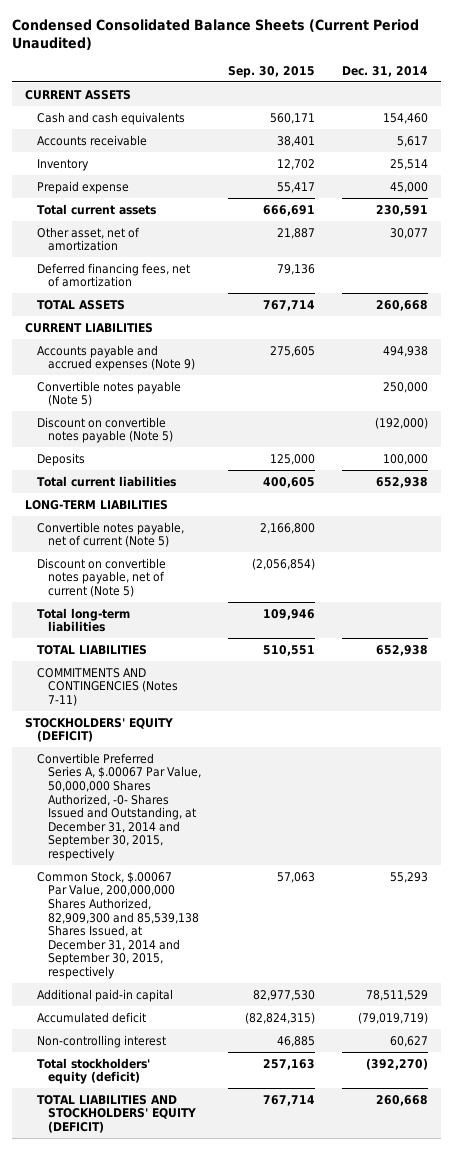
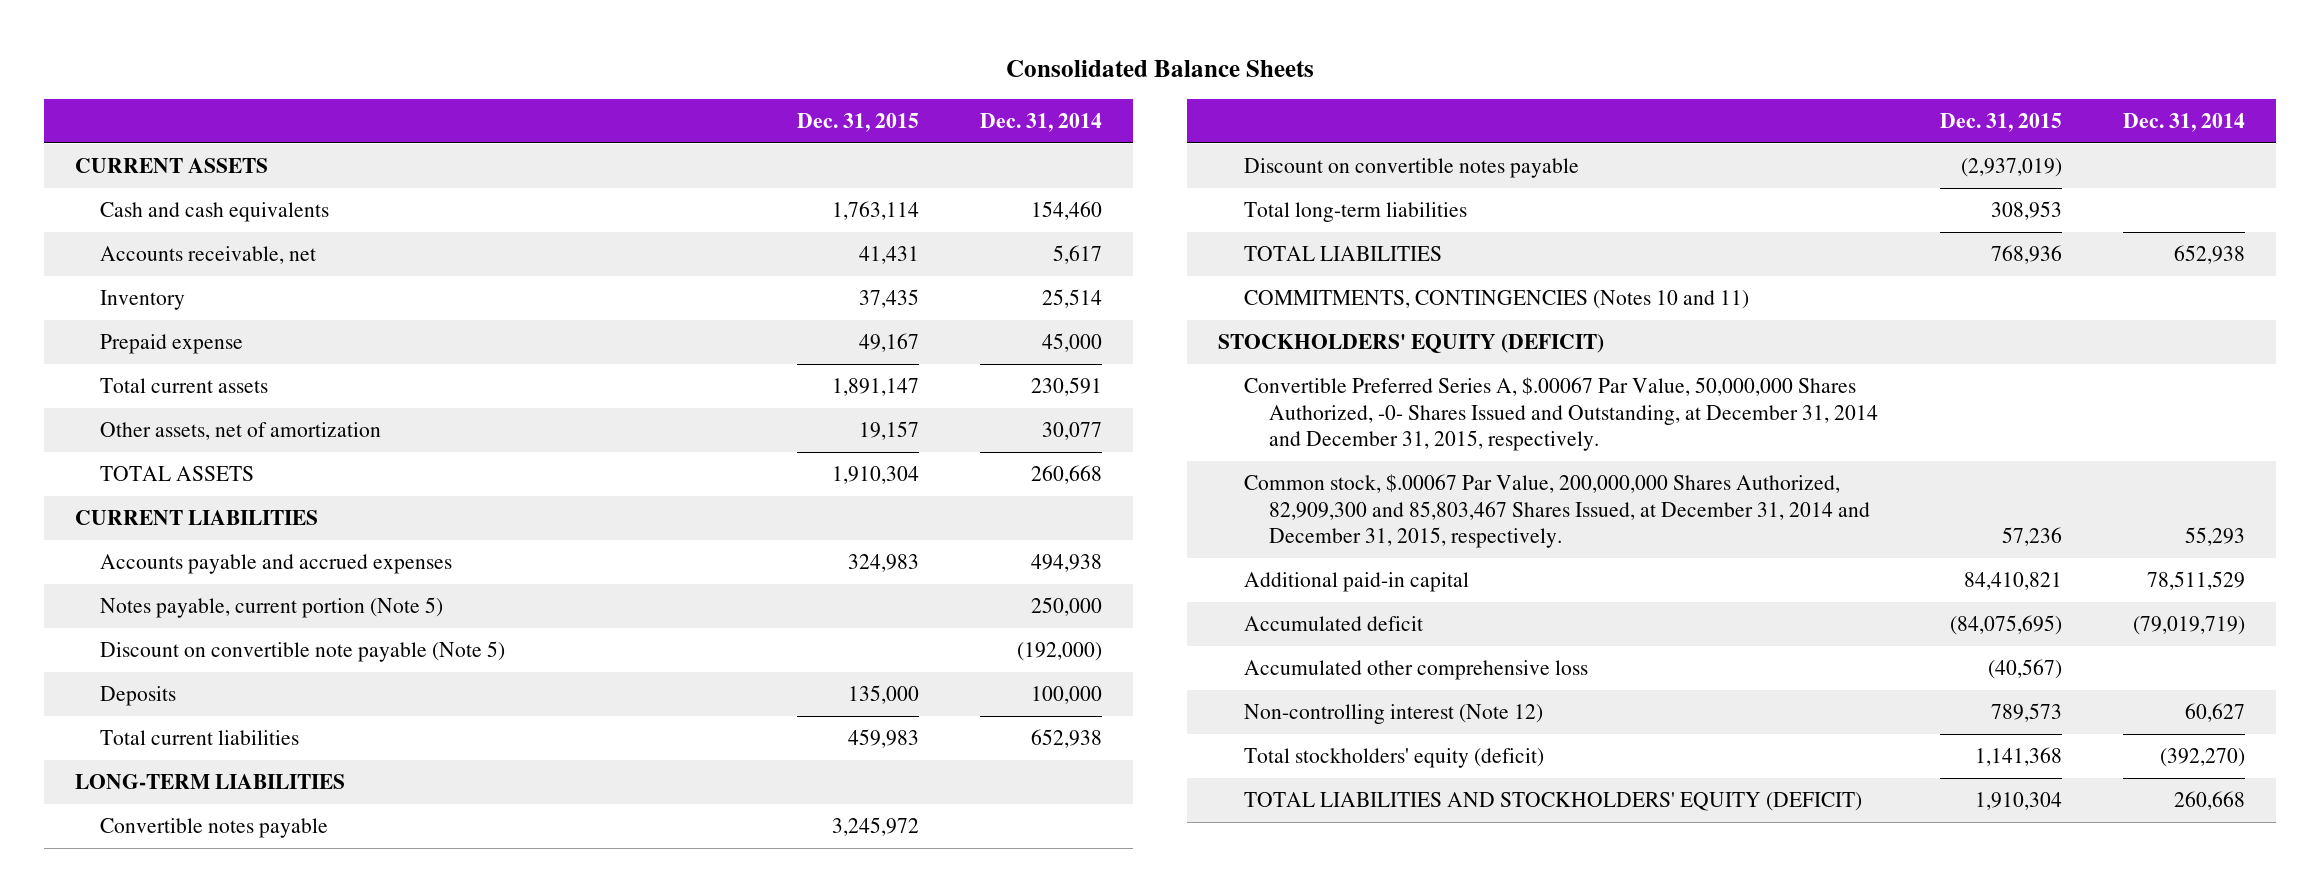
[11,18,419,50] Condensed Consolidated Balance Sheets (Current Period Unaudited) -> [1006,60,1315,78] Consolidated Balance Sheets
[228,65,316,78] Sep. 30, 2015 -> none
none -> [796,113,919,133] Dec. 31, 2015
[36,134,147,146] Accounts receivable -> [100,246,317,265] Accounts receivable, net
[36,262,190,288] Deferred financing fees, net of amortization -> none
[36,226,140,252] Other asset, net of amortization -> [100,422,382,441] Other assets, net of amortization
[36,344,196,372] Accounts payable and accrued expenses (Note 9) -> [100,554,453,575] Accounts payable and accrued expenses
[36,380,181,407] Convertible notes payable (Note 5) -> [100,597,444,619] Notes payable, current portion (Note 5)
[36,416,174,444] Discount on convertible notes payable (Note 5) -> [100,641,506,663] Discount on convertible note payable (Note 5)
[36,521,184,548] Convertible notes payable, net of current (Note 5) -> [100,818,329,839] Convertible notes payable
[36,557,166,597] Discount on convertible notes payable, net of current (Note 5) -> [1243,158,1579,179] Discount on convertible notes payable
[36,667,179,706] COMMITMENTS AND CONTINGENCIES (Notes 7-11) -> [1243,290,1749,310] COMMITMENTS, CONTINGENCIES (Notes 10 and 11)
[36,752,202,862] Convertible Preferred Series A, $.00067 Par Value, 50,000,000 Shares Authorized, -0- Shares Issued and Outstanding, at December 31, 2014 and September 30, 2015, respectively -> [1243,377,1879,452] Convertible Preferred Series A, $.00067 Par Value, 50,000,000 Shares Authorized, -0- Shares Issued and Outstanding, at December 31, 2014 and December 31, 2015, respectively.
[36,870,200,980] Common Stock, $.00067 Par Value, 200,000,000 Shares Authorized, 82,909,300 and 85,539,138 Shares Issued, at December 31, 2014 and September 30, 2015, respectively -> [1243,474,1871,549] Common stock, $.00067 Par Value, 200,000,000 Shares Authorized, 82,909,300 and 85,803,467 Shares Issued, at December 31, 2014 and December 31, 2015, respectively.
none -> [1243,660,1588,681] Accumulated other comprehensive loss
[36,1034,166,1048] Non-controlling interest -> [1243,704,1543,725] Non-controlling interest (Note 12)

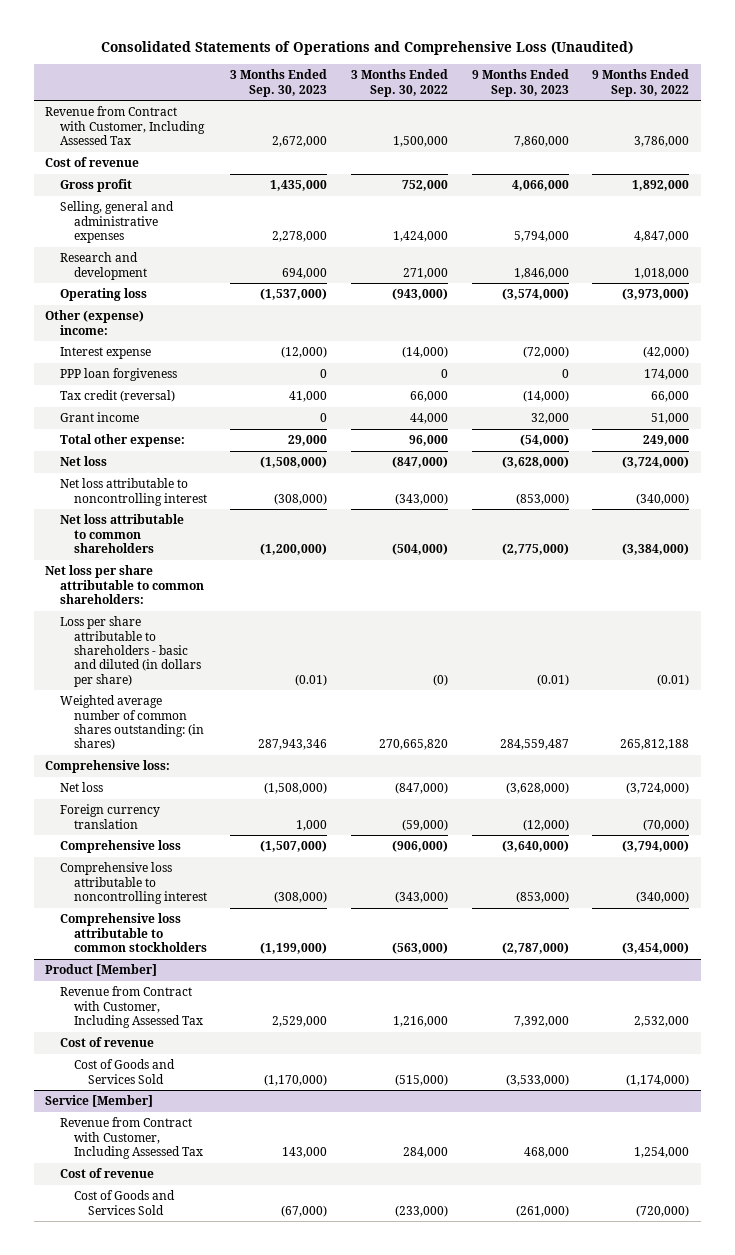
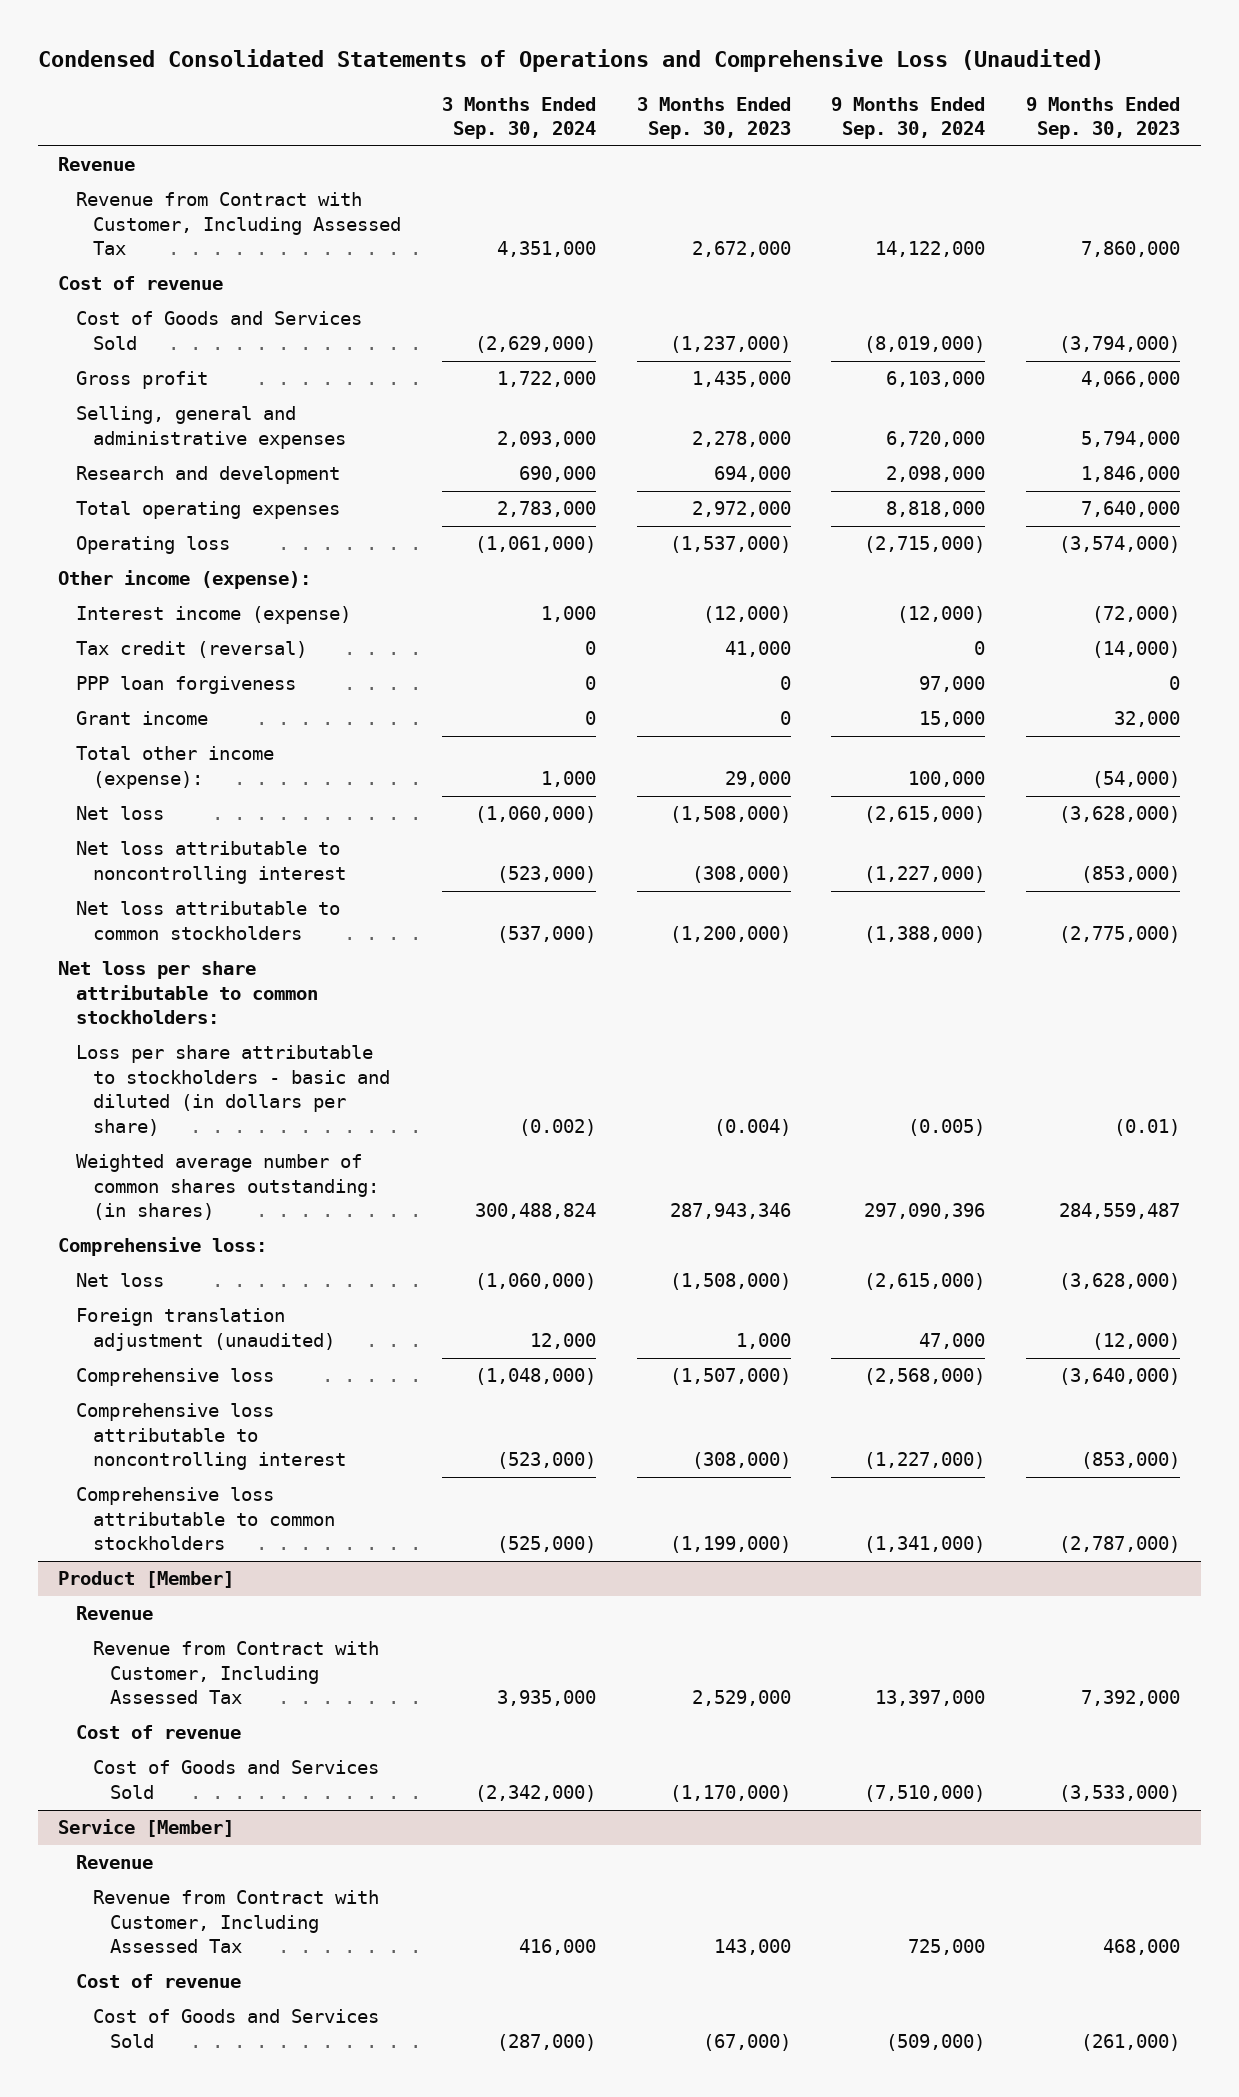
[101,41,634,56] Consolidated Statements of Operations and Comprehensive Loss (Unaudited) -> [37,49,1104,73] Condensed Consolidated Statements of Operations and Comprehensive Loss (Unaudited)
[351,69,449,97] 3 Months Ended Sep. 30, 2022 -> none
[592,69,690,97] 9 Months Ended Sep. 30, 2022 -> none
none -> [441,96,596,140] 3 Months Ended Sep. 30, 2024
none -> [831,96,986,140] 9 Months Ended Sep. 30, 2024
none -> [58,157,136,172] Revenue
none -> [75,311,362,350] Cost of Goods and Services Sold
none -> [75,501,340,520] Total operating expenses
[45,310,145,335] Other (expense) income: -> [58,570,312,590] Other income (expense):
[59,347,151,360] Interest expense -> [75,606,351,625] Interest income (expense)
[59,368,177,382] PPP loan forgiveness -> [75,676,296,695] PPP loan forgiveness
[59,434,185,448] Total other expense: -> [75,746,274,789] Total other income (expense):
[59,514,184,553] Net loss attributable to common shareholders -> [75,901,340,940] Net loss attributable to common stockholders
[45,565,204,604] Net loss per share attributable to common shareholders: -> [58,961,318,1025] Net loss per share attributable to common stockholders:
[59,616,201,687] Loss per share attributable to shareholders - basic and diluted (in dollars per share) -> [75,1045,391,1136] Loss per share attributable to stockholders - basic and diluted (in dollars per share)
[295,673,328,686] (0.01) -> [713,1118,791,1136] (0.004)
[59,804,160,829] Foreign currency translation -> [75,1308,336,1351] Foreign translation adjustment (unaudited)
none -> [75,1606,153,1621] Revenue
none -> [75,1855,153,1870] Revenue

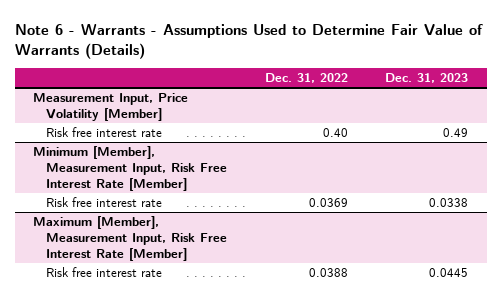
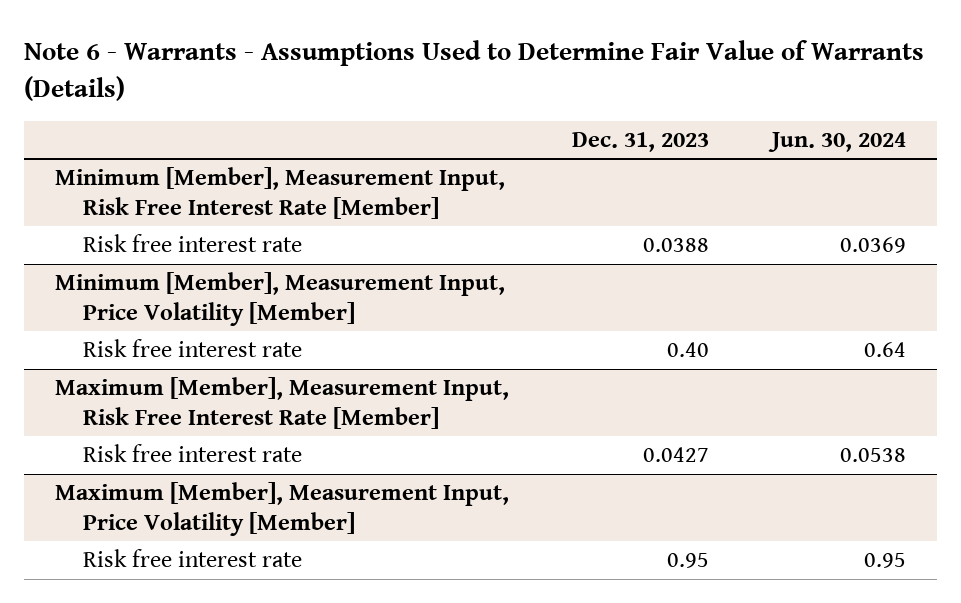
[264,72,348,83] Dec. 31, 2022 -> none
none -> [767,131,906,152] Jun. 30, 2024
[33,93,189,122] Measurement Input, Price Volatility [Member] -> none
[46,127,163,138] Risk free interest rate -> none
[429,198,469,208] 0.0338 -> [643,238,710,253] 0.0388
none -> [55,272,506,326] Minimum [Member], Measurement Input, Price Volatility [Member]
none -> [82,339,302,358] Risk free interest rate
[429,268,469,278] 0.0445 -> [643,447,710,463] 0.0427
none -> [55,482,510,536] Maximum [Member], Measurement Input, Price Volatility [Member]
none -> [82,549,302,568] Risk free interest rate

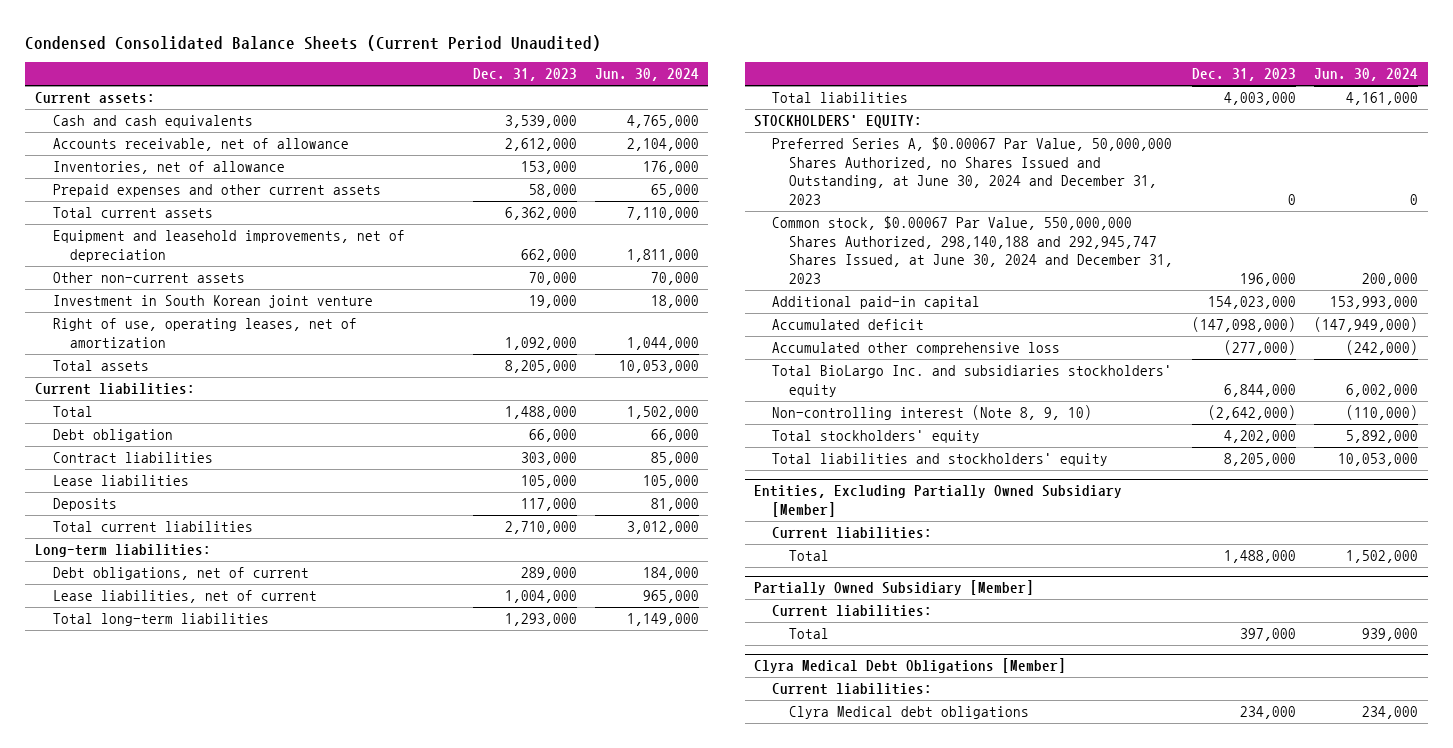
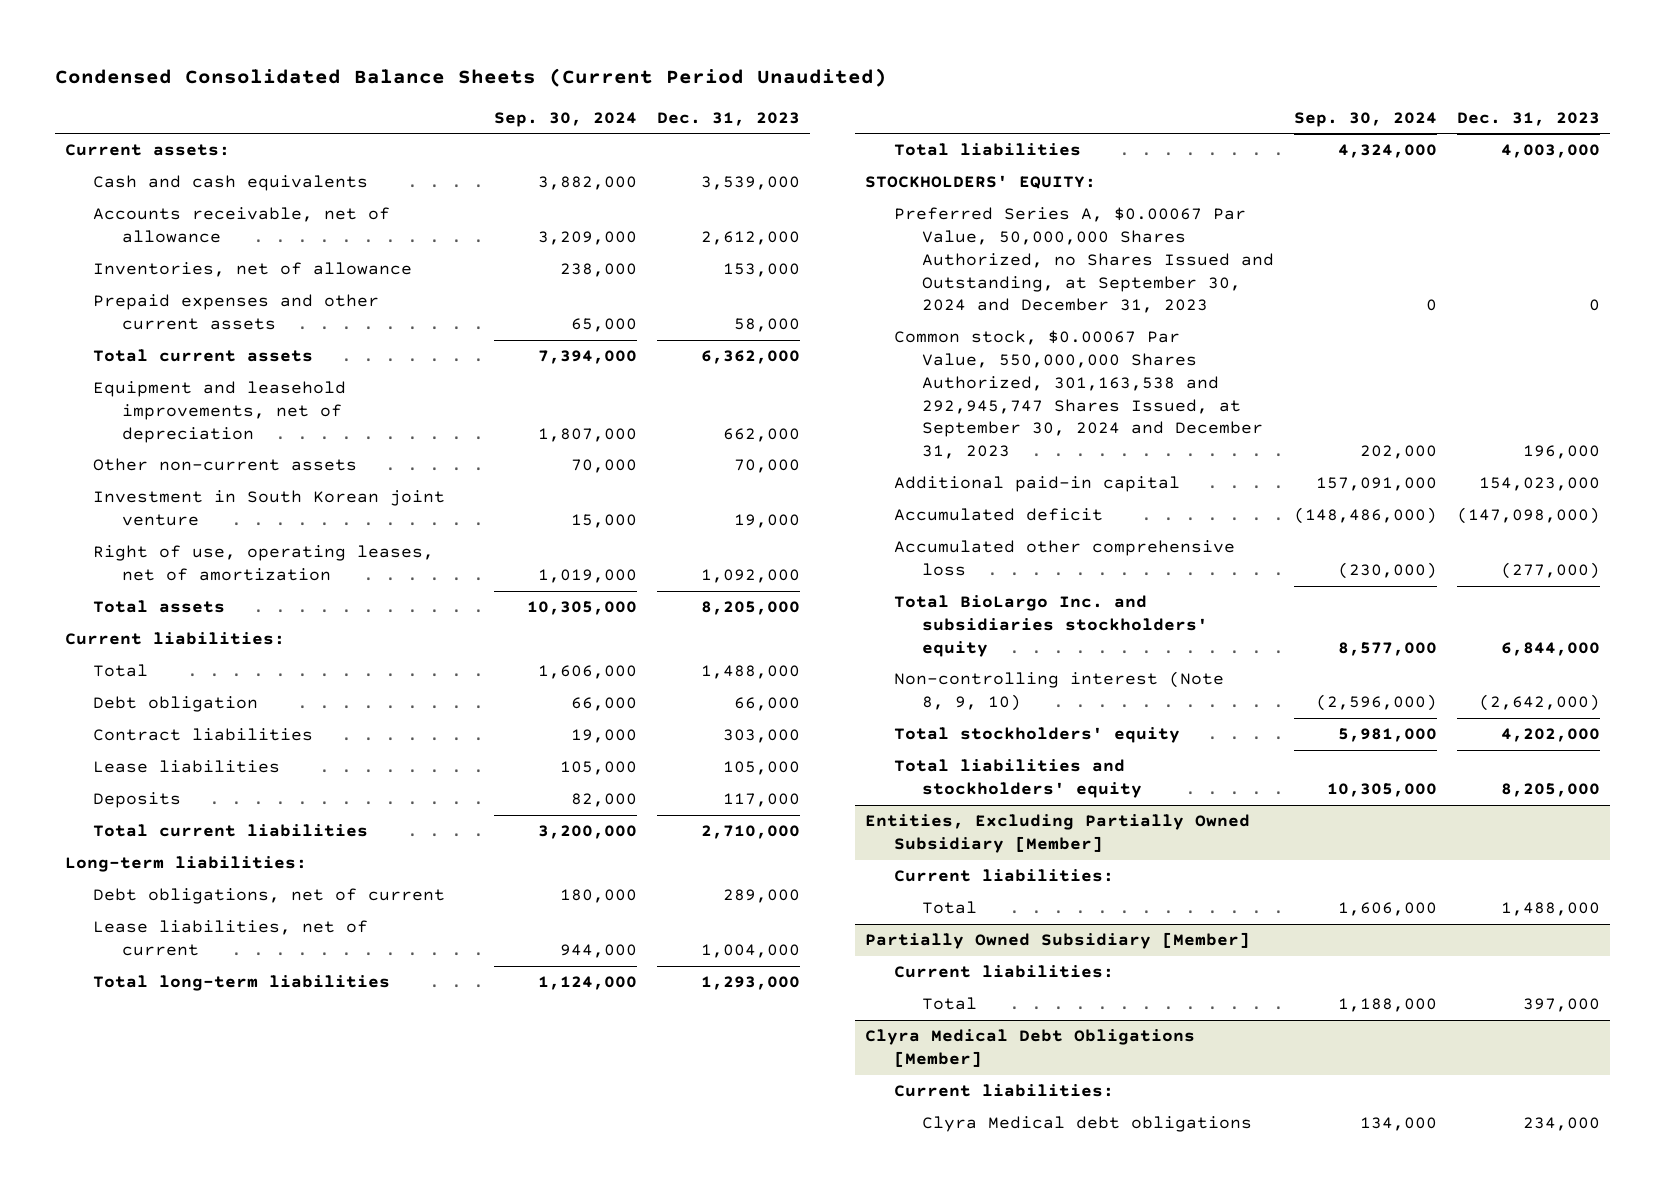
[595,68,700,82] Jun. 30, 2024 -> none
none -> [493,111,637,127] Sep. 30, 2024
[771,137,1172,205] Preferred Series A, $0.00067 Par Value, 50,000,000 Shares Authorized, no Shares Issued and Outstanding, at June 30, 2024 and December 31, 2023 -> [893,207,1275,314] Preferred Series A, $0.00067 Par Value, 50,000,000 Shares Authorized, no Shares Issued and Outstanding, at September 30, 2024 and December 31, 2023
[771,216,1174,284] Common stock, $0.00067 Par Value, 550,000,000 Shares Authorized, 298,140,188 and 292,945,747 Shares Issued, at June 30, 2024 and December 31, 2023 -> [893,330,1264,459] Common stock, $0.00067 Par Value, 550,000,000 Shares Authorized, 301,163,538 and 292,945,747 Shares Issued, at September 30, 2024 and December 31, 2023

